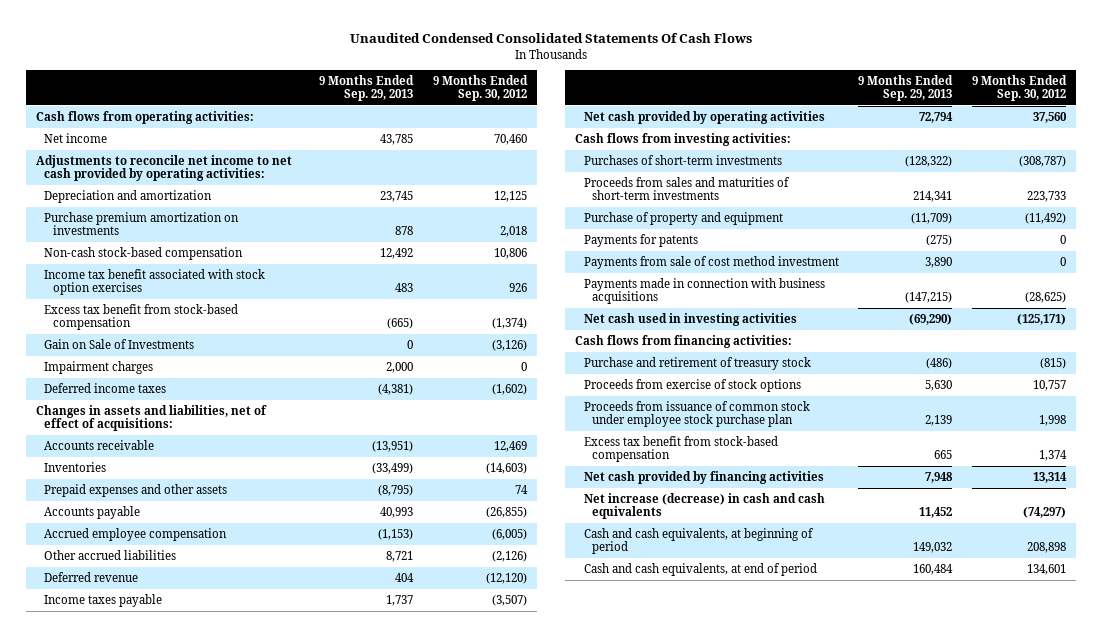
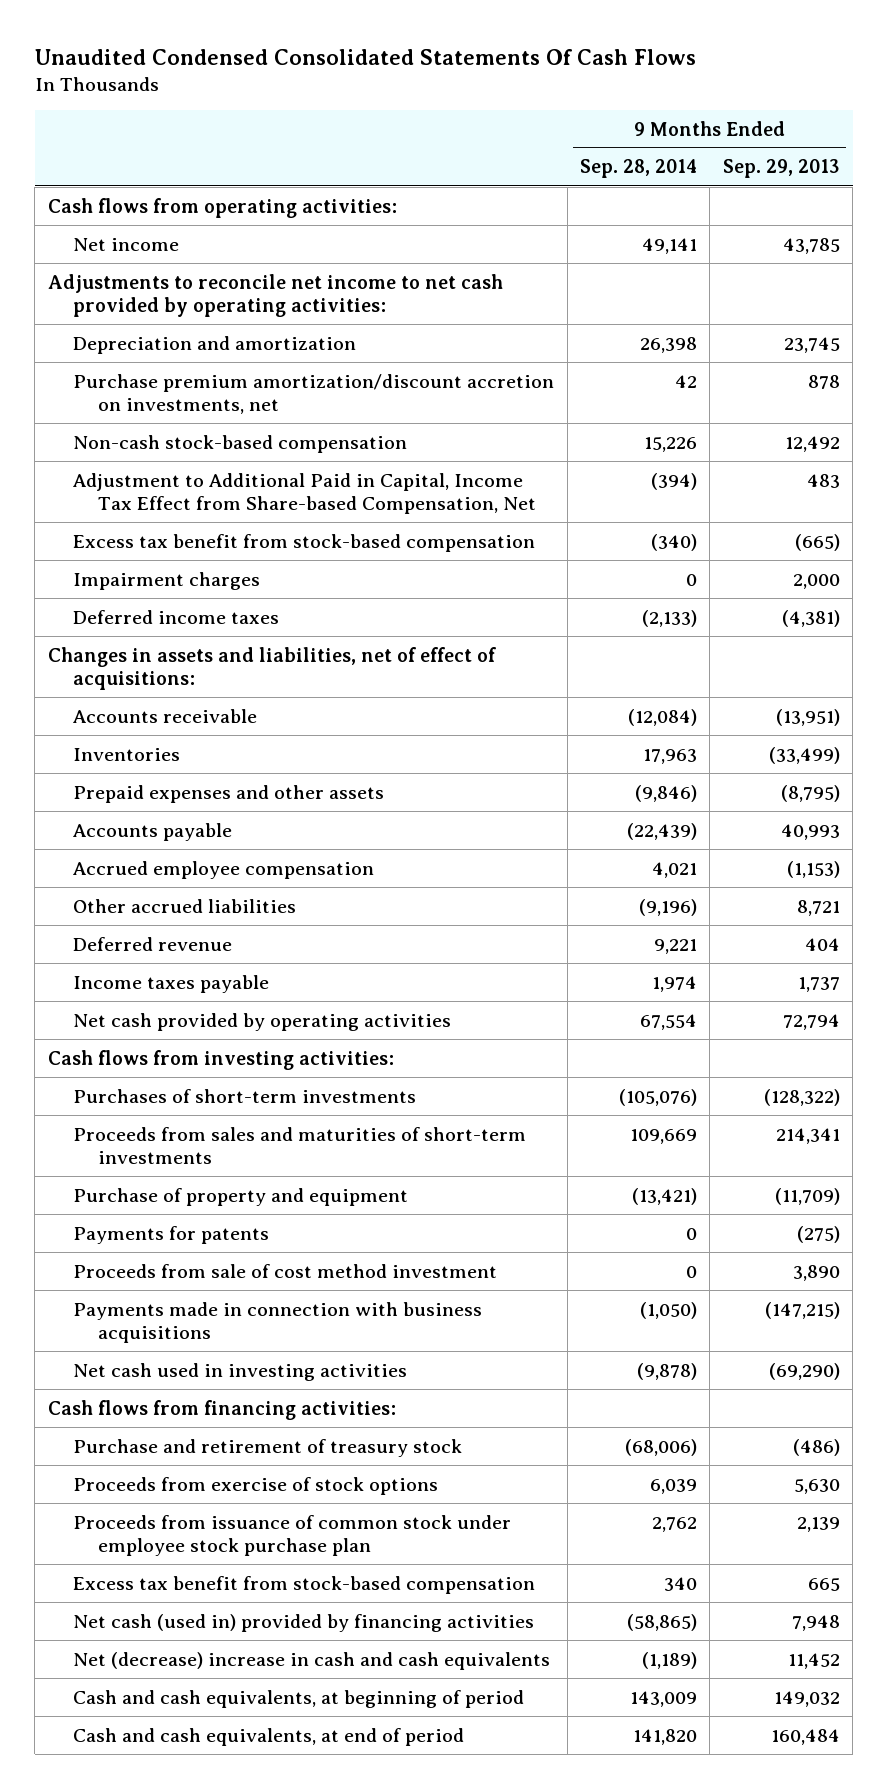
[432,74,528,101] 9 Months Ended Sep. 30, 2012 -> none
none -> [579,159,697,179] Sep. 28, 2014
[44,211,240,235] Purchase premium amortization on investments -> [73,373,555,415] Purchase premium amortization/discount accretion on investments, net
[44,268,266,295] Income tax benefit associated with stock option exercises -> [73,472,537,515] Adjustment to Additional Paid in Capital, Income Tax Effect from Share-based Compensation, Net
[44,338,195,349] Gain on Sale of Investments -> none
[583,255,839,269] Payments from sale of cost method investment -> [73,1263,498,1278] Proceeds from sale of cost method investment
[583,470,824,484] Net cash provided by financing activities -> [73,1613,535,1632] Net cash (used in) provided by financing activities
[583,492,825,519] Net increase (decrease) in cash and cash equivalents -> [73,1651,551,1670] Net (decrease) increase in cash and cash equivalents

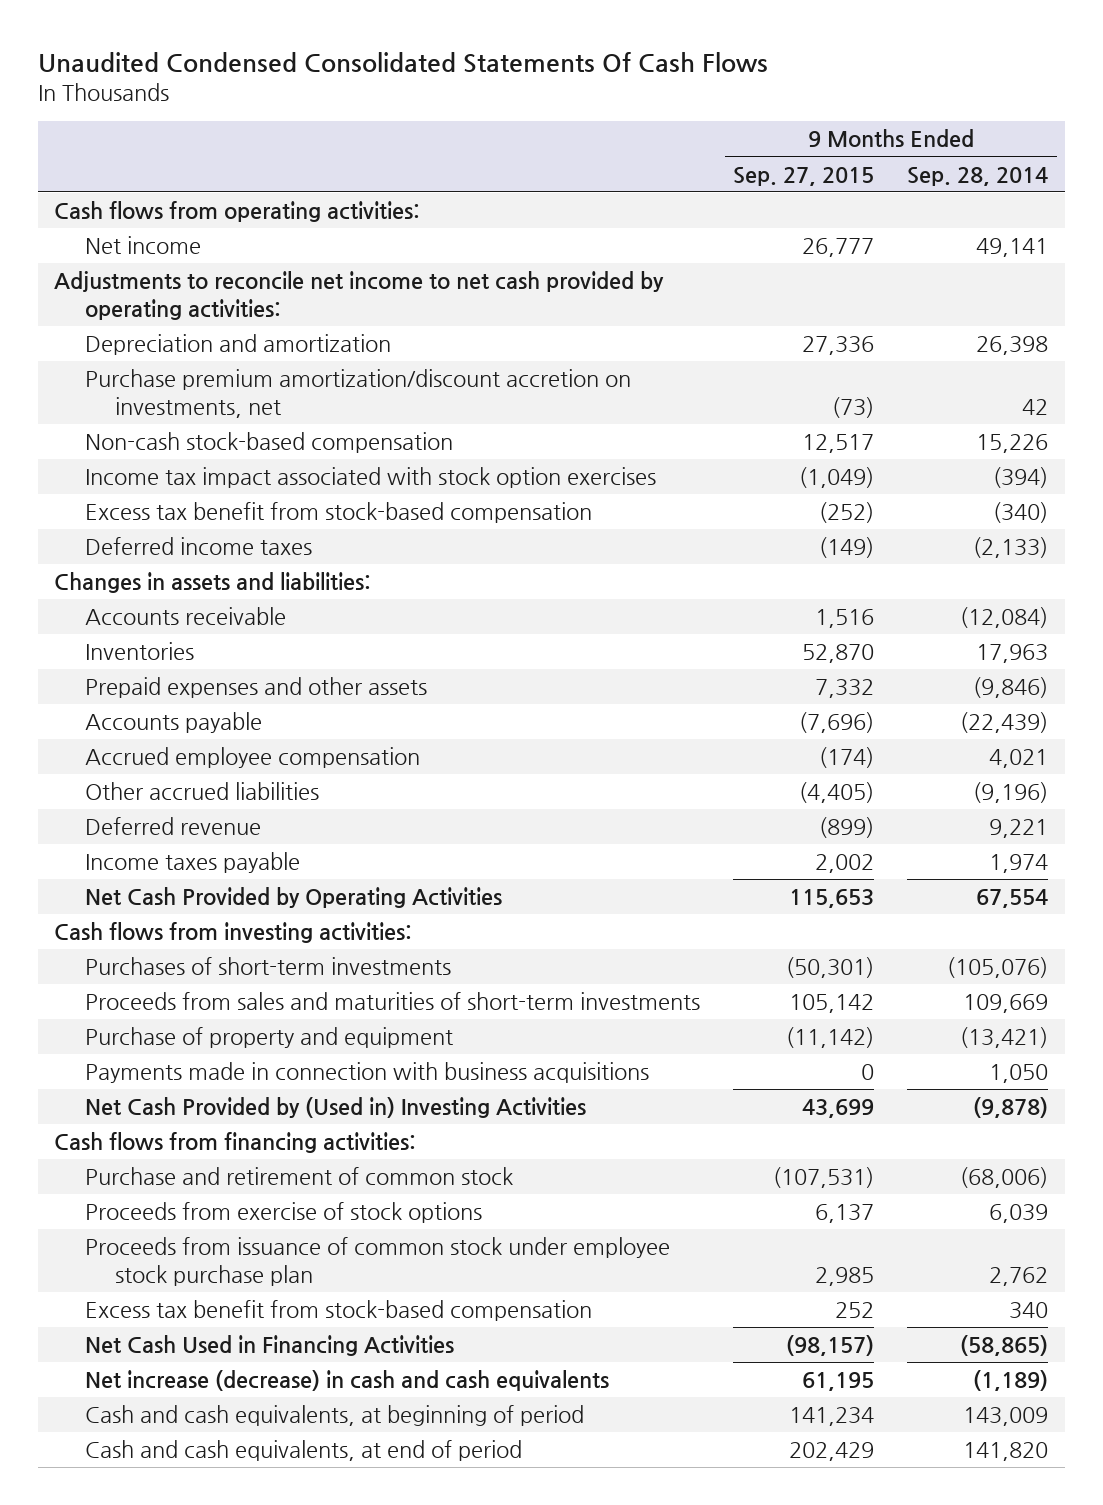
[722,159,840,179] Sep. 29, 2013 -> none
none -> [732,166,874,186] Sep. 27, 2015
[73,472,537,515] Adjustment to Additional Paid in Capital, Income Tax Effect from Share-based Compensation, Net -> [84,467,656,489] Income tax impact associated with stock option exercises
[73,571,261,590] Impairment charges -> none
[47,646,496,691] Changes in assets and liabilities, net of effect of acquisitions: -> [54,572,372,594] Changes in assets and liabilities:
[73,1012,452,1031] Net cash provided by operating activities -> [84,887,502,909] Net Cash Provided by Operating Activities
[73,1225,270,1244] Payments for patents -> none
[73,1263,498,1278] Proceeds from sale of cost method investment -> none
[639,1301,697,1319] (1,050) -> [989,1064,1049,1084] 1,050
[73,1362,408,1381] Net cash used in investing activities -> [84,1097,586,1119] Net Cash Provided by (Used in) Investing Activities
[73,1438,463,1457] Purchase and retirement of treasury stock -> [84,1167,513,1186] Purchase and retirement of common stock
[73,1613,535,1632] Net cash (used in) provided by financing activities -> [84,1335,454,1357] Net Cash Used in Financing Activities
[73,1651,551,1670] Net (decrease) increase in cash and cash equivalents -> [84,1370,609,1392] Net increase (decrease) in cash and cash equivalents

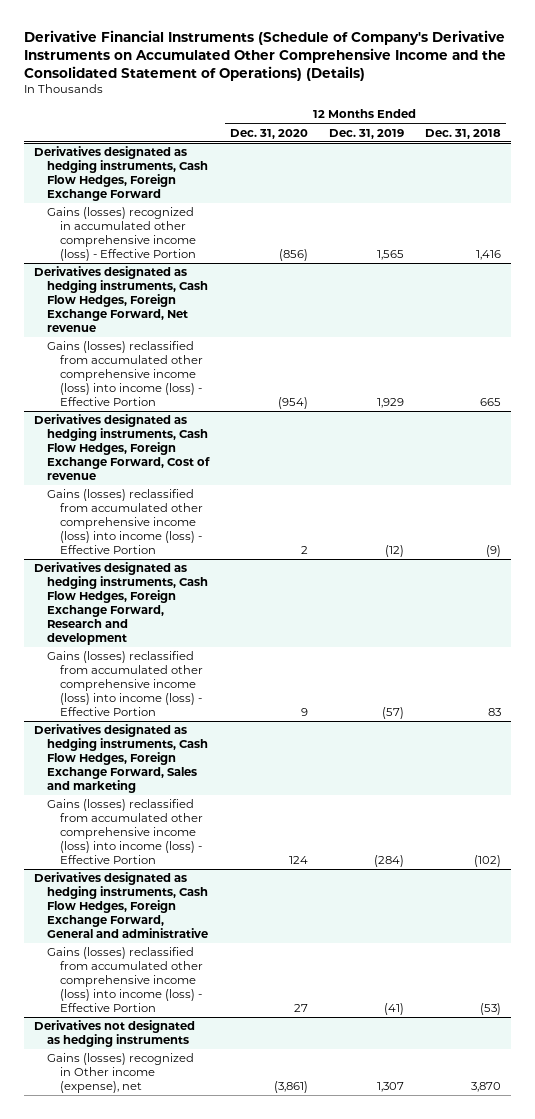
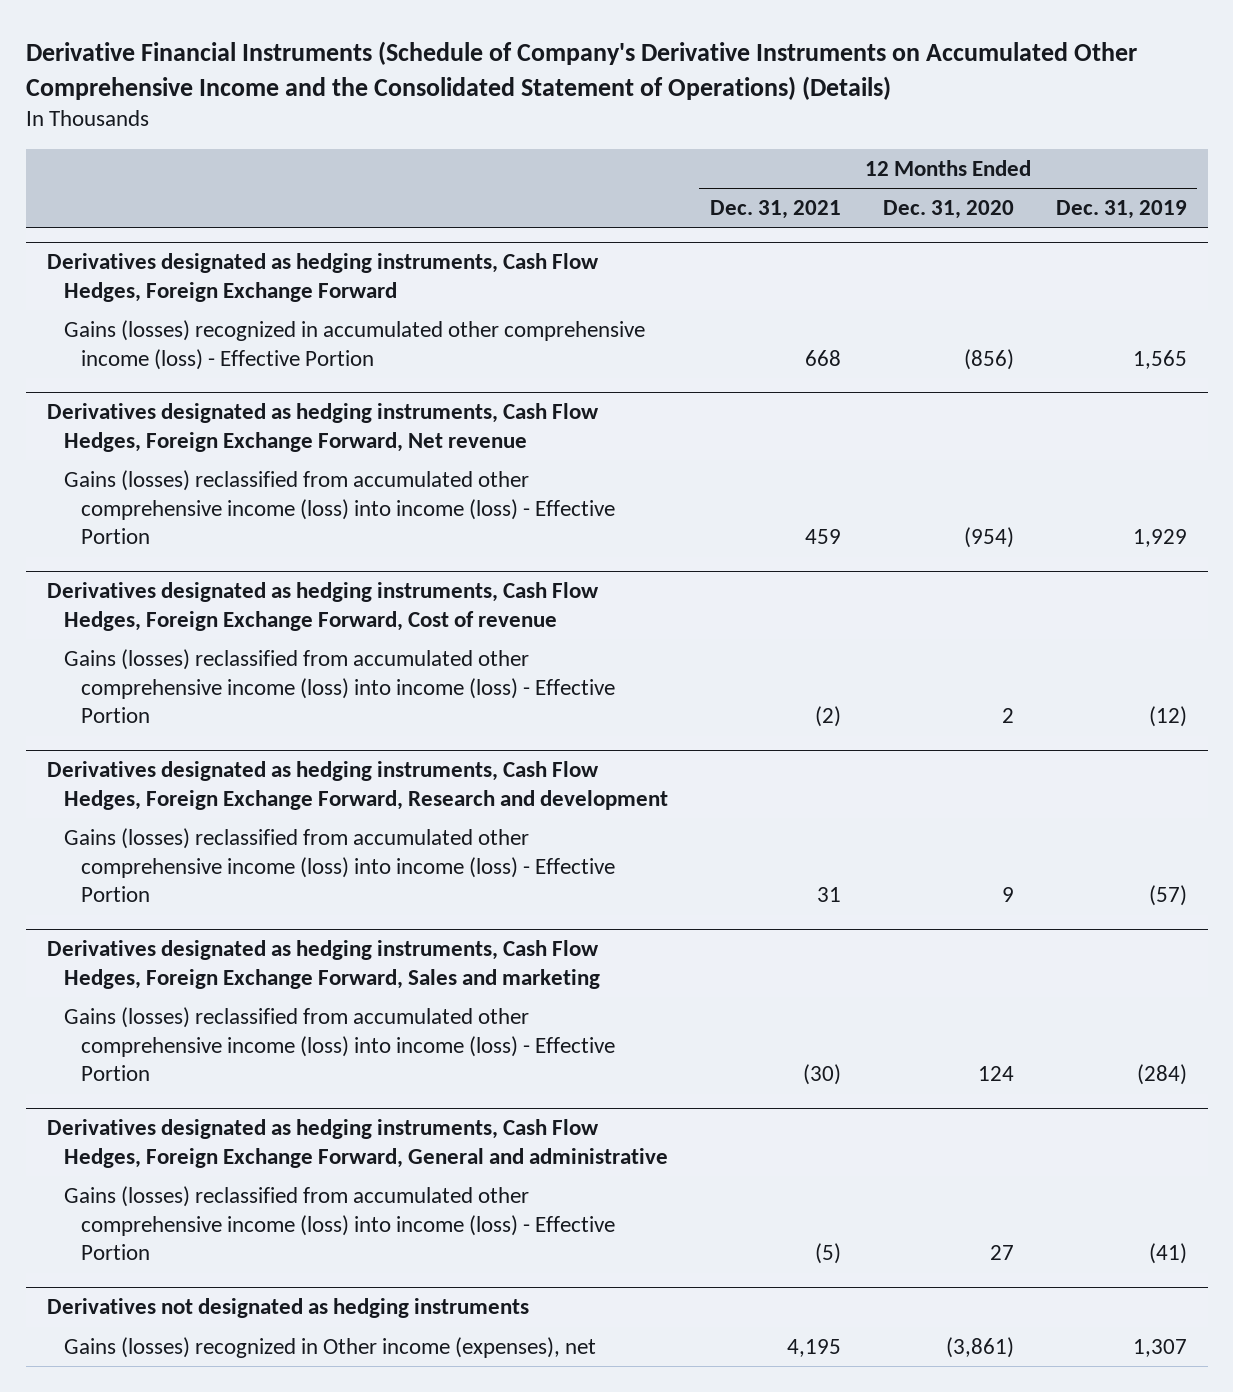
[424,128,501,139] Dec. 31, 2018 -> none
none -> [709,200,841,220] Dec. 31, 2021
[47,1053,195,1093] Gains (losses) recognized in Other income (expense), net -> [63,1336,596,1358] Gains (losses) recognized in Other income (expenses), net

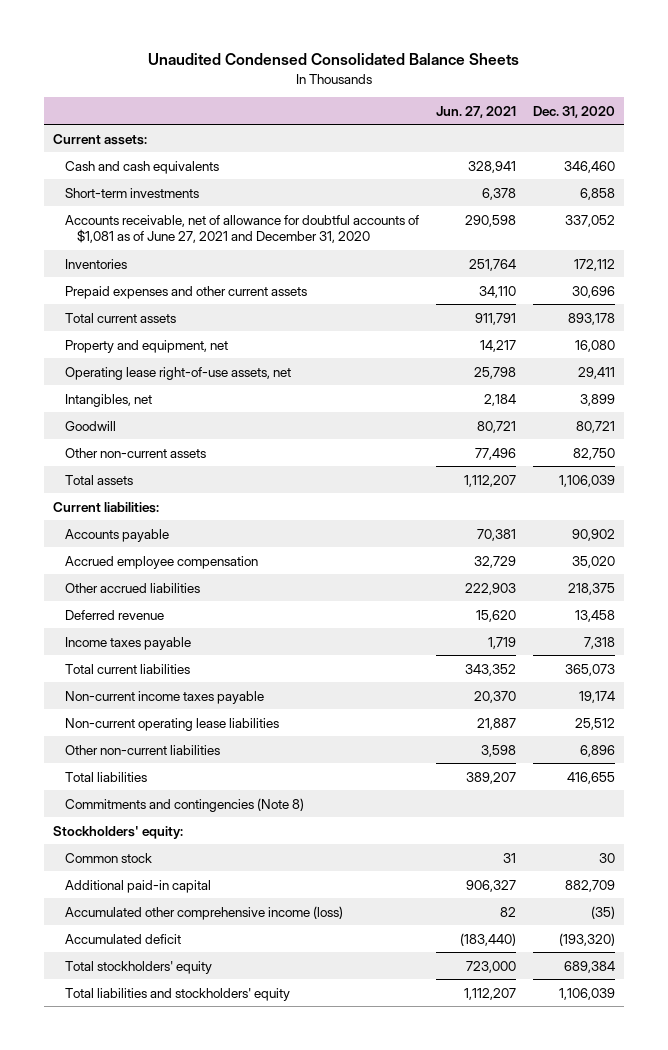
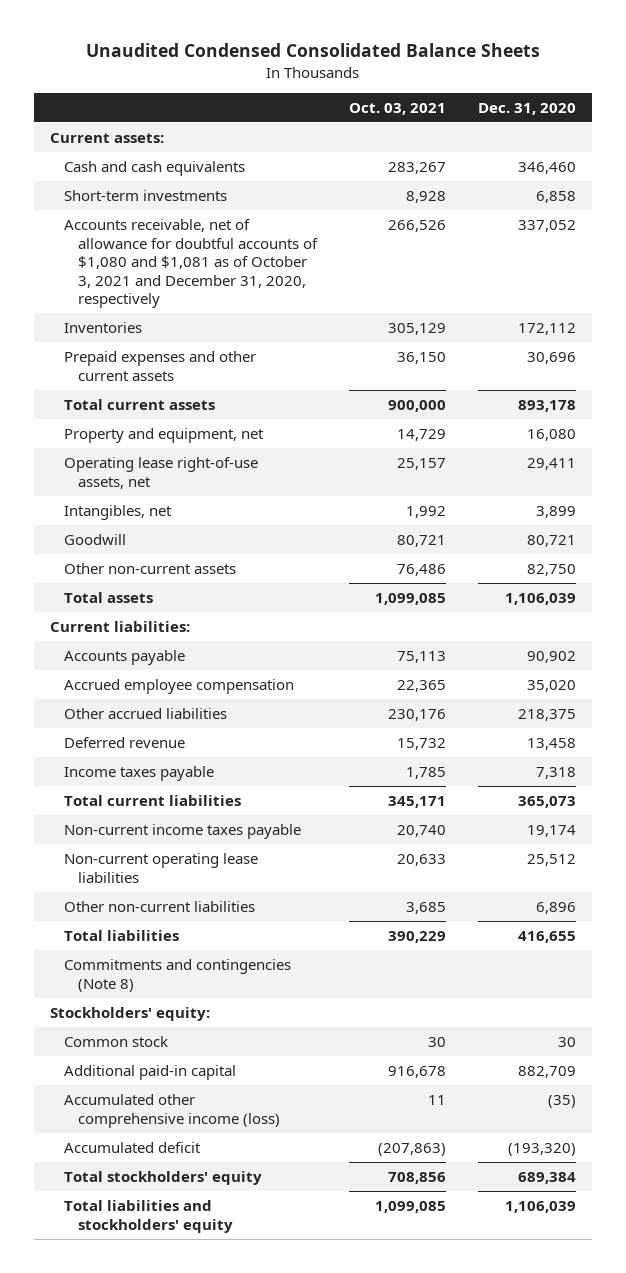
[435,105,516,118] Jun. 27, 2021 -> none
none -> [349,102,447,115] Oct. 03, 2021
[64,214,419,244] Accounts receivable, net of allowance for doubtful accounts of $1,081 as of June 27, 2021 and December 31, 2020 -> [64,219,319,309] Accounts receivable, net of allowance for doubtful accounts of $1,080 and $1,081 as of October 3, 2021 and December 31, 2020, respectively

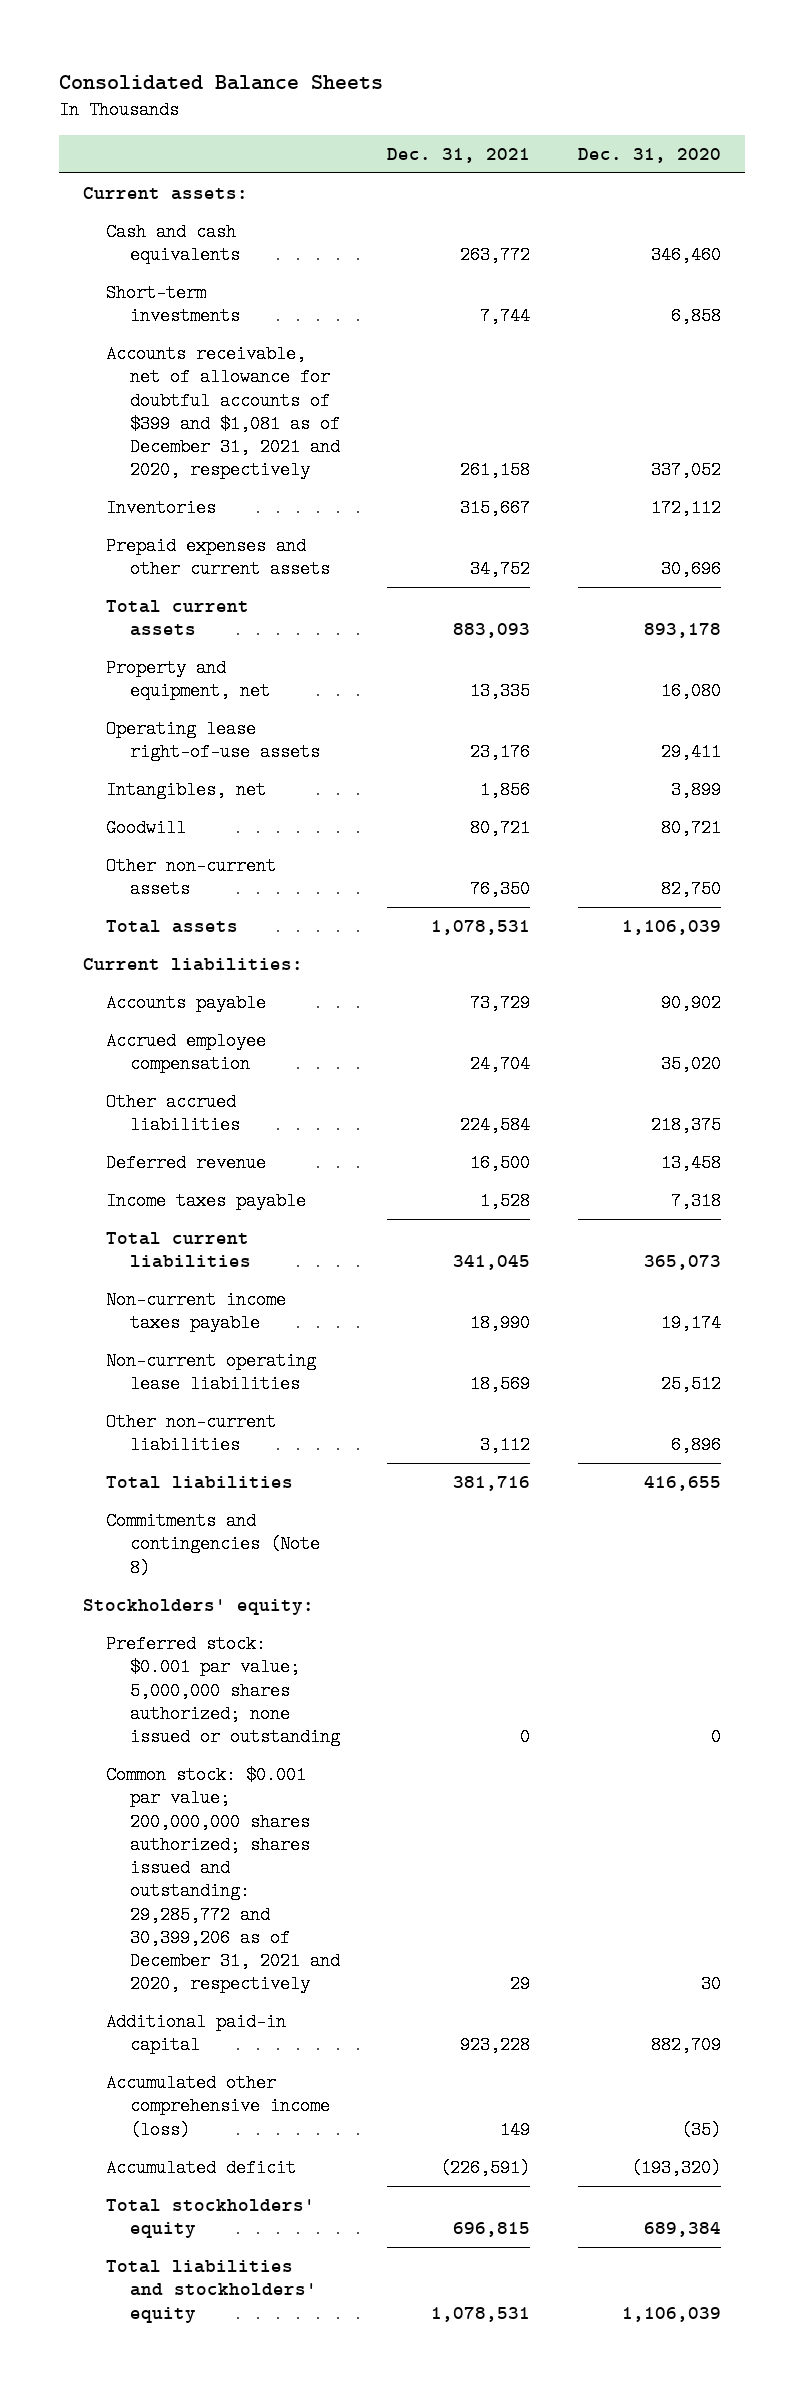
[85,43,540,58] Unaudited Condensed Consolidated Balance Sheets -> [58,75,383,91] Consolidated Balance Sheets
[349,102,447,115] Oct. 03, 2021 -> none
none -> [387,147,531,163] Dec. 31, 2021
[64,219,319,309] Accounts receivable, net of allowance for doubtful accounts of $1,080 and $1,081 as of October 3, 2021 and December 31, 2020, respectively -> [106,345,340,480] Accounts receivable, net of allowance for doubtful accounts of $399 and $1,081 as of December 31, 2021 and 2020, respectively
[64,457,259,489] Operating lease right-of-use assets, net -> [106,720,320,762] Operating lease right-of-use assets
none -> [106,1635,340,1747] Preferred stock: $0.001 par value; 5,000,000 shares authorized; none issued or outstanding
[64,1036,169,1048] Common stock -> [106,1766,340,1994] Common stock: $0.001 par value; 200,000,000 shares authorized; shares issued and outstanding: 29,285,772 and 30,399,206 as of December 31, 2021 and 2020, respectively

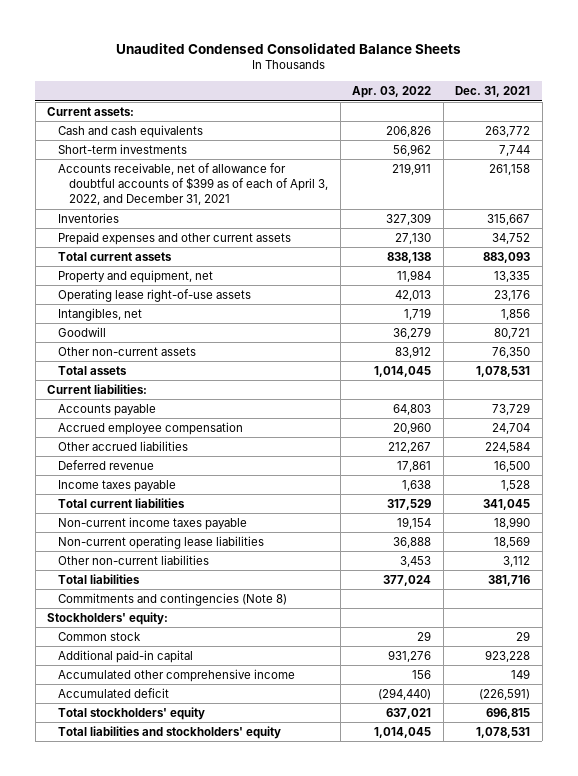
[58,75,383,91] Consolidated Balance Sheets -> [115,42,461,54] Unaudited Condensed Consolidated Balance Sheets
[577,147,721,163] Dec. 31, 2020 -> none
none -> [352,86,432,99] Apr. 03, 2022
[106,345,340,480] Accounts receivable, net of allowance for doubtful accounts of $399 and $1,081 as of December 31, 2021 and 2020, respectively -> [58,163,329,206] Accounts receivable, net of allowance for doubtful accounts of $399 as of each of April 3, 2022, and December 31, 2021
[106,1635,340,1747] Preferred stock: $0.001 par value; 5,000,000 shares authorized; none issued or outstanding -> none
[106,1766,340,1994] Common stock: $0.001 par value; 200,000,000 shares authorized; shares issued and outstanding: 29,285,772 and 30,399,206 as of December 31, 2021 and 2020, respectively -> [58,632,142,642] Common stock
[106,2074,330,2139] Accumulated other comprehensive income (loss) -> [58,669,296,683] Accumulated other comprehensive income

